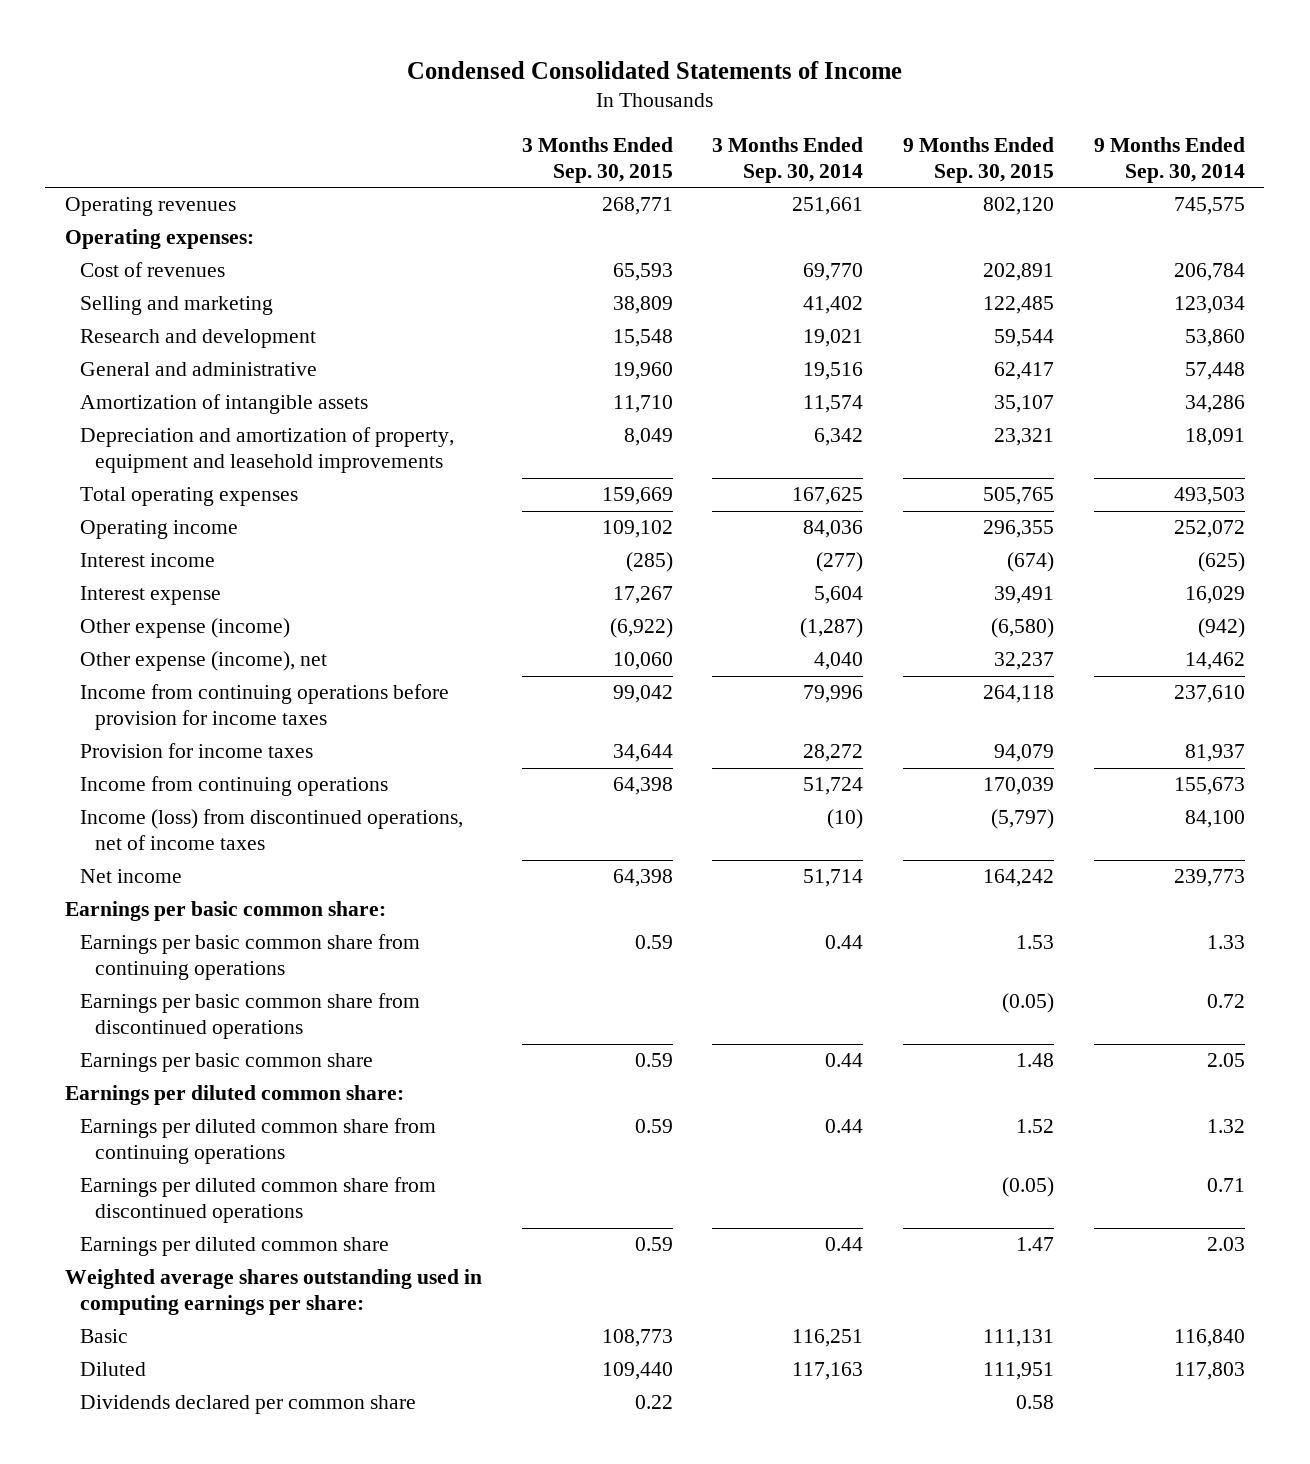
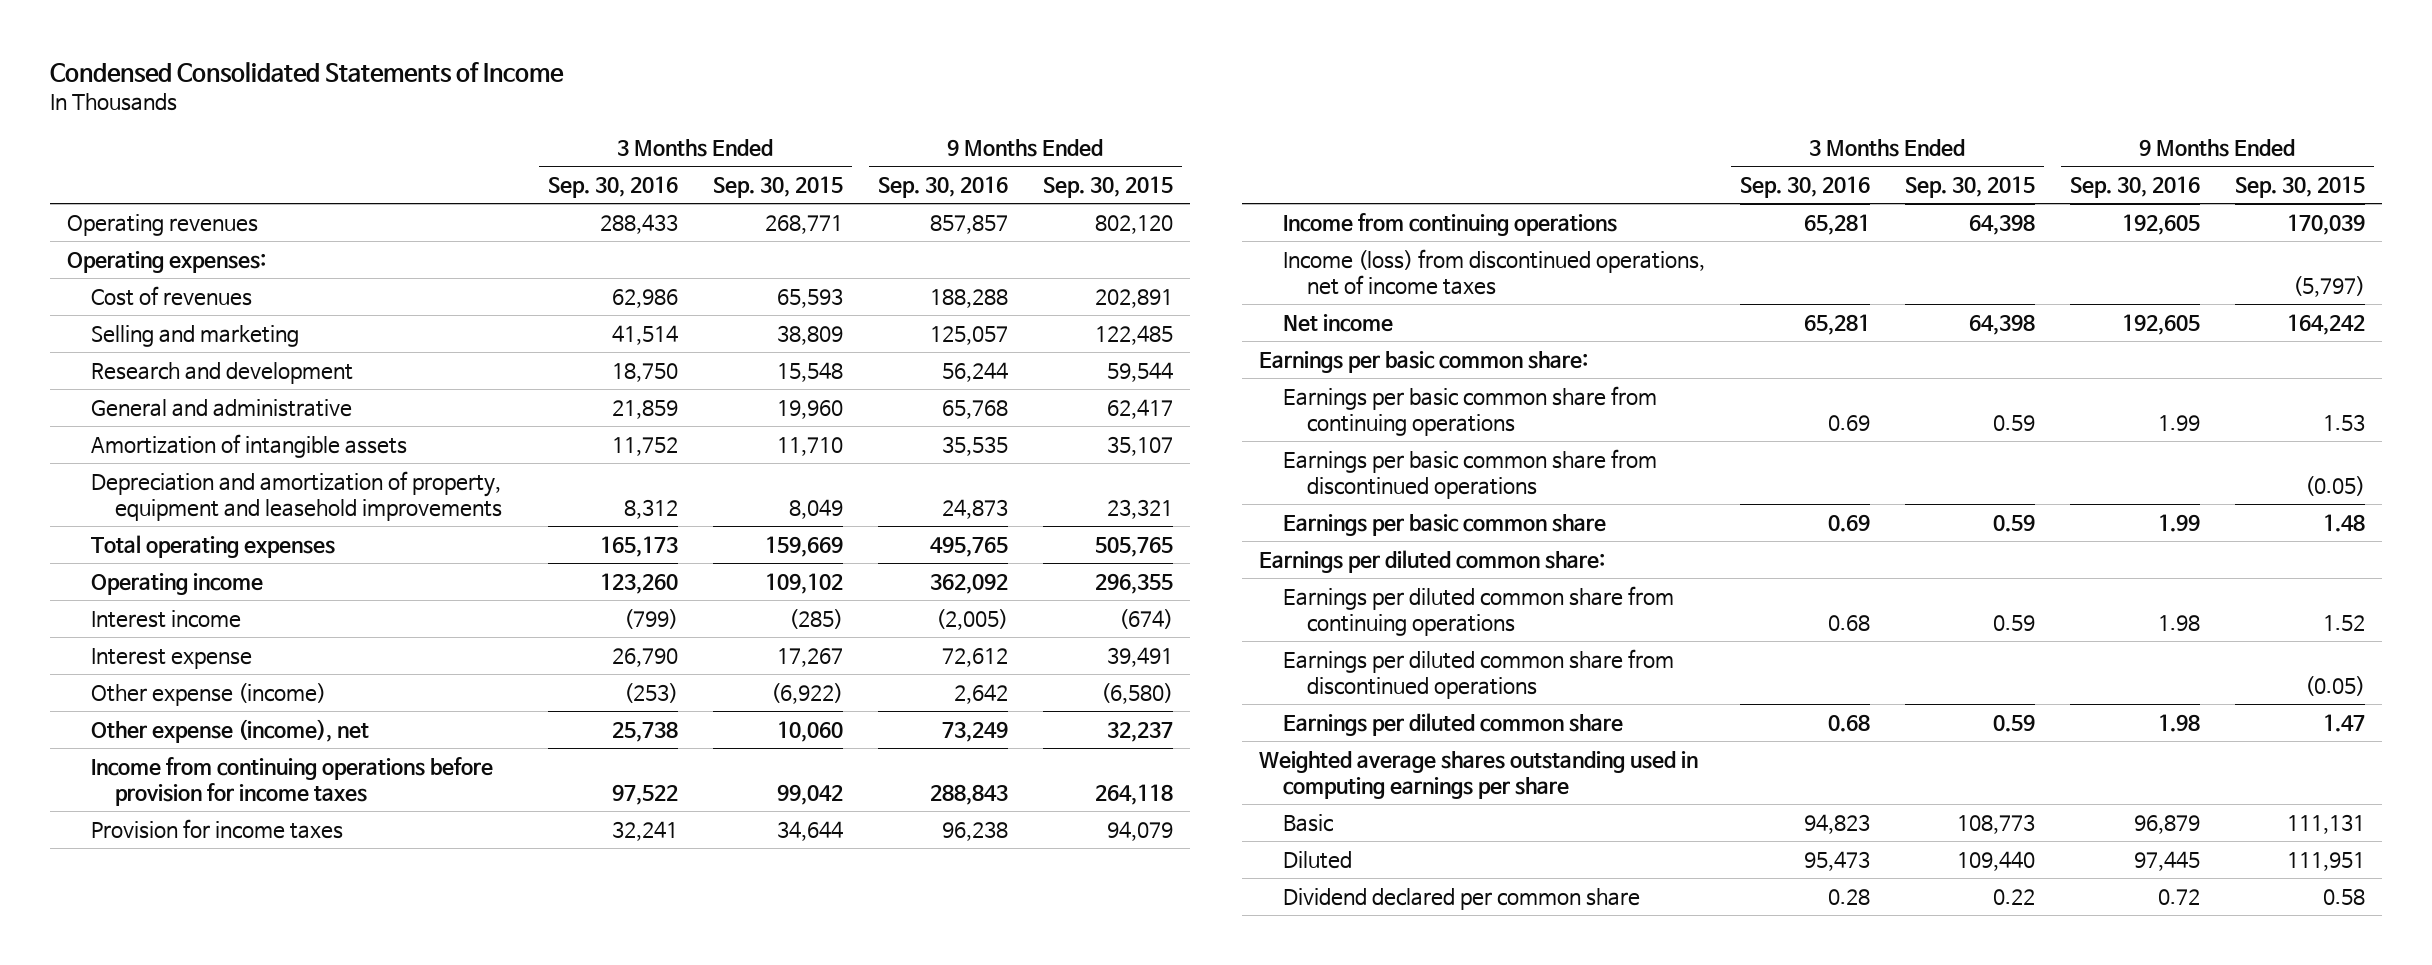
[712,137,864,183] 3 Months Ended Sep. 30, 2014 -> none
[1093,137,1245,183] 9 Months Ended Sep. 30, 2014 -> none
none -> [547,176,678,199] Sep. 30, 2016
none -> [877,176,1008,199] Sep. 30, 2016
[65,1269,483,1316] Weighted average shares outstanding used in computing earnings per share: -> [1259,750,1699,800] Weighted average shares outstanding used in computing earnings per share
[80,1395,417,1415] Dividends declared per common share -> [1282,887,1640,910] Dividend declared per common share

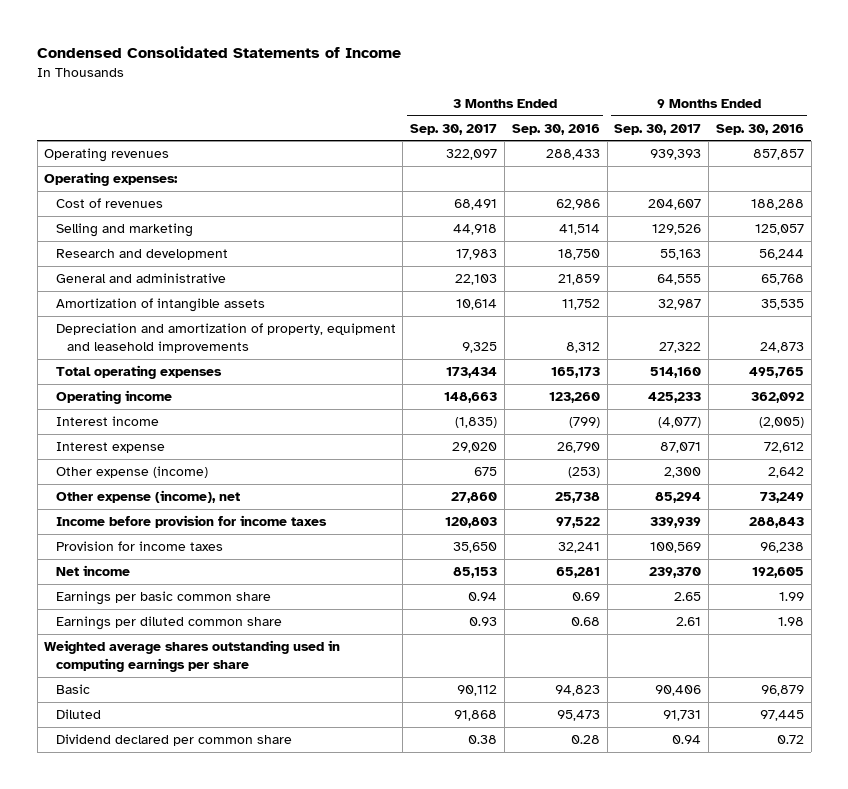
[712,176,843,199] Sep. 30, 2015 -> none
[1042,176,1173,199] Sep. 30, 2015 -> none
none -> [410,123,498,135] Sep. 30, 2017
none -> [614,123,702,135] Sep. 30, 2017
[90,756,493,807] Income from continuing operations before provision for income taxes -> [55,515,327,529] Income before provision for income taxes
[1282,212,1617,236] Income from continuing operations -> none
[1282,248,1705,296] Income (loss) from discontinued operations, net of income taxes -> none
[1259,350,1589,373] Earnings per basic common share: -> none
[1282,385,1657,437] Earnings per basic common share from continuing operations -> none
[1282,448,1657,500] Earnings per basic common share from discontinued operations -> none
[1259,549,1606,573] Earnings per diluted common share: -> none
[1282,585,1674,637] Earnings per diluted common share from continuing operations -> none
[1282,648,1674,700] Earnings per diluted common share from discontinued operations -> none

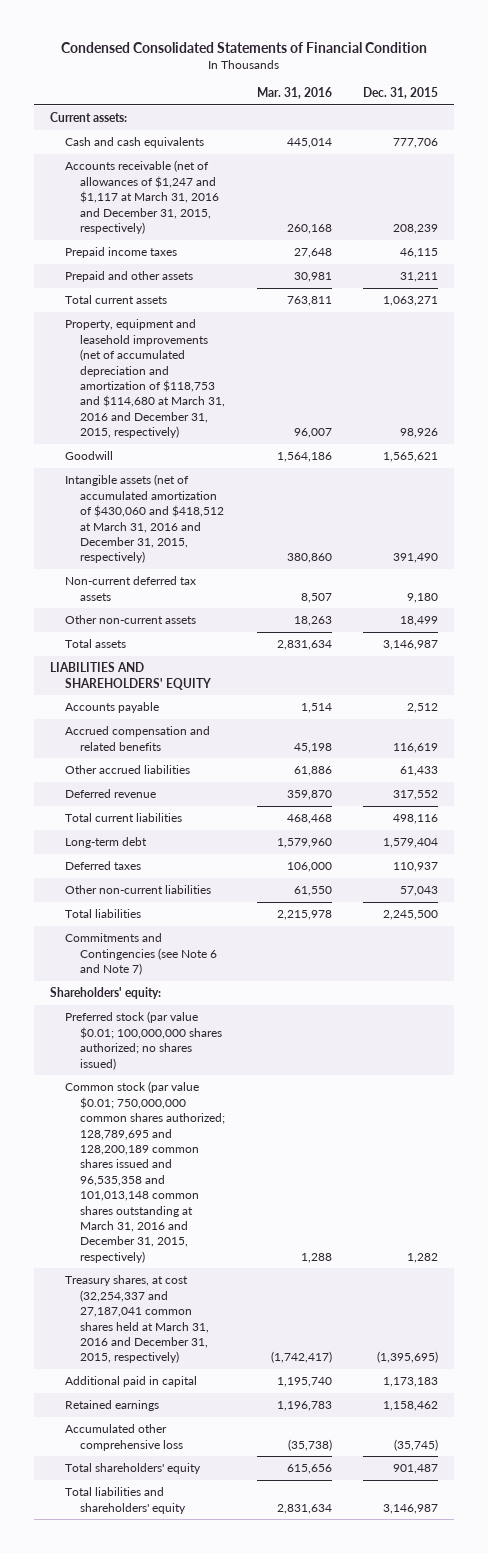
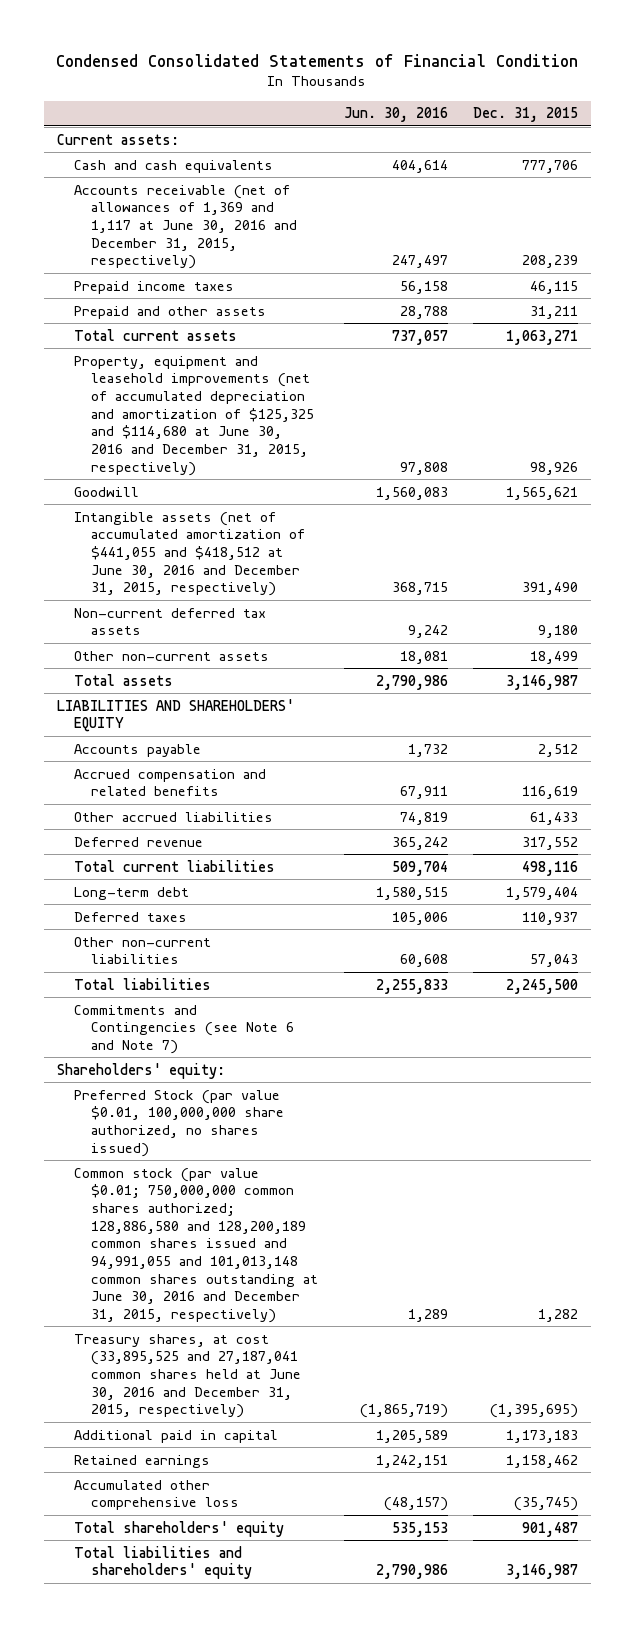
[256,87,332,100] Mar. 31, 2016 -> none
none -> [343,107,448,123] Jun. 30, 2016
[64,160,220,234] Accounts receivable (net of allowances of $1,247 and $1,117 at March 31, 2016 and December 31, 2015, respectively) -> [73,184,298,270] Accounts receivable (net of allowances of 1,369 and 1,117 at June 30, 2016 and December 31, 2015, respectively)
[64,319,226,439] Property, equipment and leasehold improvements (net of accumulated depreciation and amortization of $118,753 and $114,680 at March 31, 2016 and December 31, 2015, respectively) -> [73,355,315,476] Property, equipment and leasehold improvements (net of accumulated depreciation and amortization of $125,325 and $114,680 at June 30, 2016 and December 31, 2015, respectively)
[64,474,225,564] Intangible assets (net of accumulated amortization of $430,060 and $418,512 at March 31, 2016 and December 31, 2015, respectively) -> [73,511,306,597] Intangible assets (net of accumulated amortization of $441,055 and $418,512 at June 30, 2016 and December 31, 2015, respectively)
[64,1011,223,1070] Preferred stock (par value $0.01; 100,000,000 shares authorized; no shares issued) -> [73,1089,285,1157] Preferred Stock (par value $0.01, 100,000,000 share authorized, no shares issued)
[64,1081,226,1263] Common stock (par value $0.01; 750,000,000 common shares authorized; 128,789,695 and 128,200,189 common shares issued and 96,535,358 and 101,013,148 common shares outstanding at March 31, 2016 and December 31, 2015, respectively) -> [73,1167,319,1323] Common stock (par value $0.01; 750,000,000 common shares authorized; 128,886,580 and 128,200,189 common shares issued and 94,991,055 and 101,013,148 common shares outstanding at June 30, 2016 and December 31, 2015, respectively)
[64,1275,210,1364] Treasury shares, at cost (32,254,337 and 27,187,041 common shares held at March 31, 2016 and December 31, 2015, respectively) -> [73,1333,302,1419] Treasury shares, at cost (33,895,525 and 27,187,041 common shares held at June 30, 2016 and December 31, 2015, respectively)

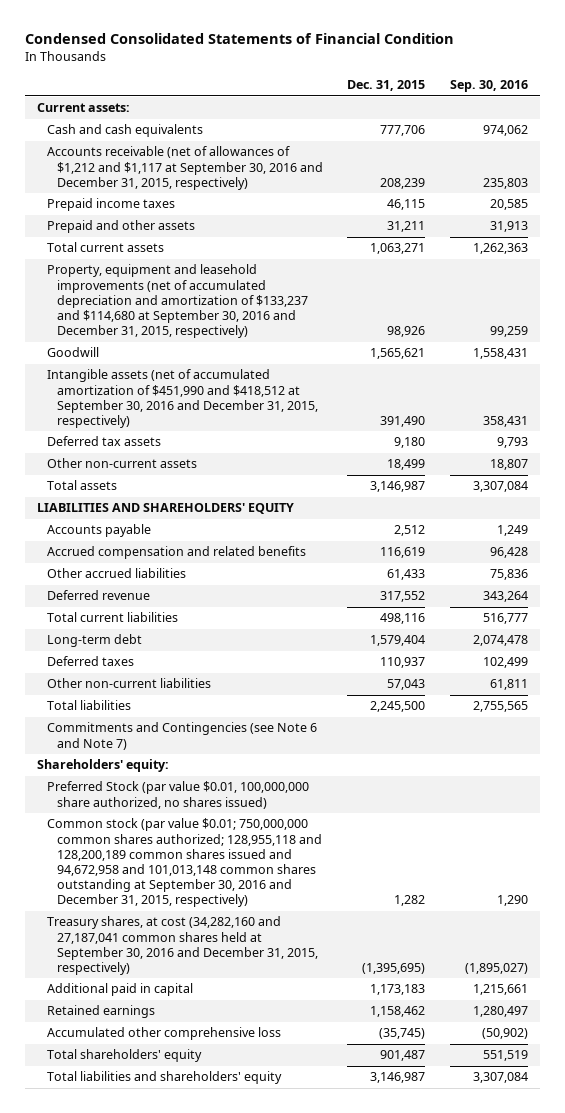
[343,107,448,123] Jun. 30, 2016 -> none
none -> [449,80,528,93] Sep. 30, 2016
[73,184,298,270] Accounts receivable (net of allowances of 1,369 and 1,117 at June 30, 2016 and December 31, 2015, respectively) -> [47,146,324,190] Accounts receivable (net of allowances of $1,212 and $1,117 at September 30, 2016 and December 31, 2015, respectively)
[73,355,315,476] Property, equipment and leasehold improvements (net of accumulated depreciation and amortization of $125,325 and $114,680 at June 30, 2016 and December 31, 2015, respectively) -> [47,264,309,339] Property, equipment and leasehold improvements (net of accumulated depreciation and amortization of $133,237 and $114,680 at September 30, 2016 and December 31, 2015, respectively)
[73,511,306,597] Intangible assets (net of accumulated amortization of $441,055 and $418,512 at June 30, 2016 and December 31, 2015, respectively) -> [47,369,319,429] Intangible assets (net of accumulated amortization of $451,990 and $418,512 at September 30, 2016 and December 31, 2015, respectively)
[73,607,266,636] Non-current deferred tax assets -> [47,436,162,447] Deferred tax assets
[73,1167,319,1323] Common stock (par value $0.01; 750,000,000 common shares authorized; 128,886,580 and 128,200,189 common shares issued and 94,991,055 and 101,013,148 common shares outstanding at June 30, 2016 and December 31, 2015, respectively) -> [47,818,323,908] Common stock (par value $0.01; 750,000,000 common shares authorized; 128,955,118 and 128,200,189 common shares issued and 94,672,958 and 101,013,148 common shares outstanding at September 30, 2016 and December 31, 2015, respectively)
[73,1333,302,1419] Treasury shares, at cost (33,895,525 and 27,187,041 common shares held at June 30, 2016 and December 31, 2015, respectively) -> [47,916,319,976] Treasury shares, at cost (34,282,160 and 27,187,041 common shares held at September 30, 2016 and December 31, 2015, respectively)

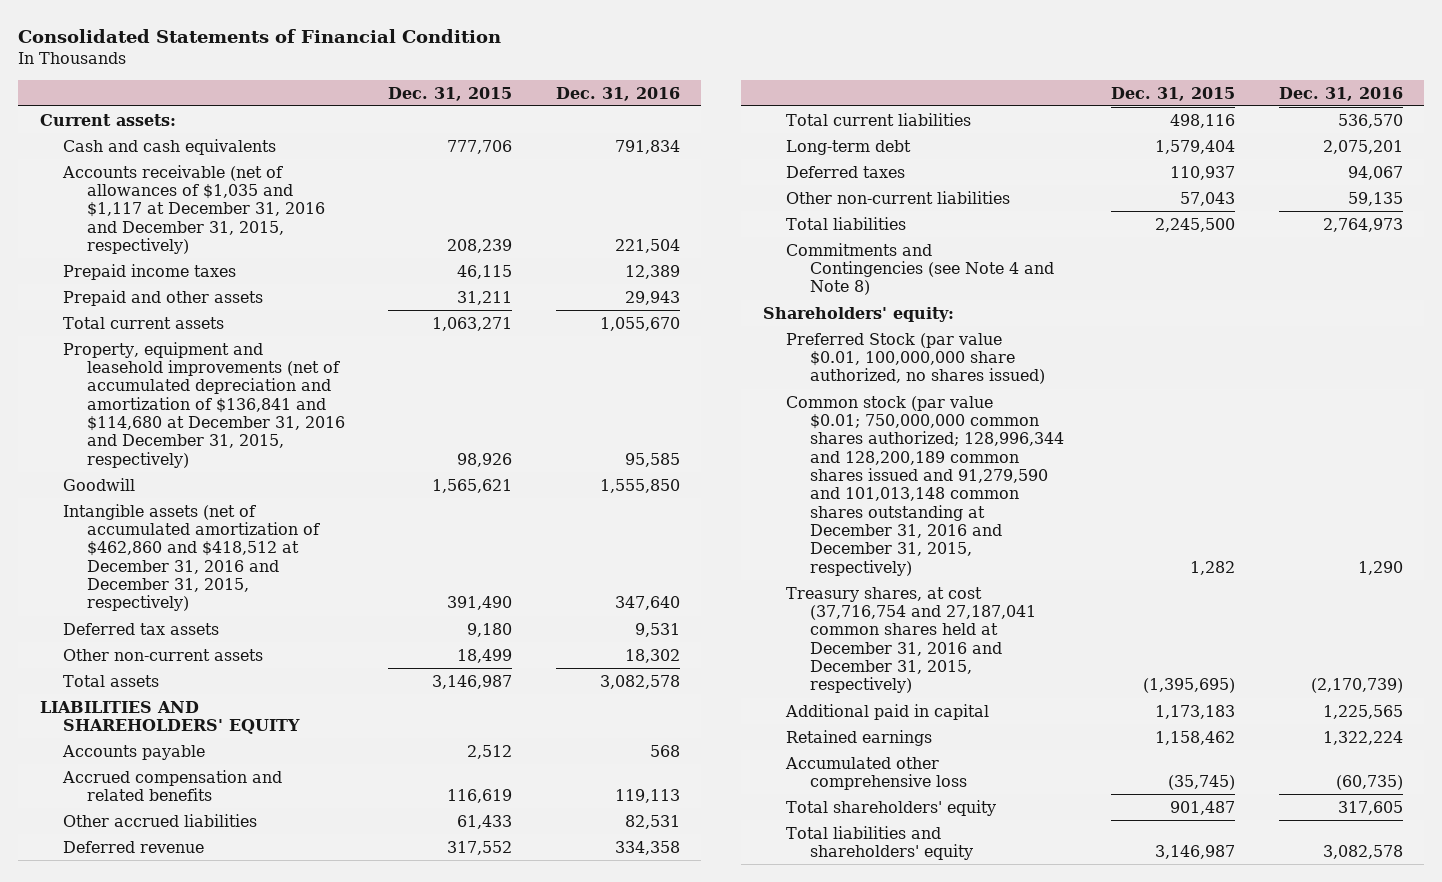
[24,33,454,45] Condensed Consolidated Statements of Financial Condition -> [18,28,502,43] Consolidated Statements of Financial Condition
[449,80,528,93] Sep. 30, 2016 -> none
none -> [555,86,680,101] Dec. 31, 2016
[47,146,324,190] Accounts receivable (net of allowances of $1,212 and $1,117 at September 30, 2016 and December 31, 2015, respectively) -> [62,164,326,255] Accounts receivable (net of allowances of $1,035 and $1,117 at December 31, 2016 and December 31, 2015, respectively)
[47,264,309,339] Property, equipment and leasehold improvements (net of accumulated depreciation and amortization of $133,237 and $114,680 at September 30, 2016 and December 31, 2015, respectively) -> [63,341,346,468] Property, equipment and leasehold improvements (net of accumulated depreciation and amortization of $136,841 and $114,680 at December 31, 2016 and December 31, 2015, respectively)
[47,369,319,429] Intangible assets (net of accumulated amortization of $451,990 and $418,512 at September 30, 2016 and December 31, 2015, respectively) -> [63,503,321,612] Intangible assets (net of accumulated amortization of $462,860 and $418,512 at December 31, 2016 and December 31, 2015, respectively)
[47,722,318,750] Commitments and Contingencies (see Note 6 and Note 7) -> [786,242,1055,296] Commitments and Contingencies (see Note 4 and Note 8)
[47,818,323,908] Common stock (par value $0.01; 750,000,000 common shares authorized; 128,955,118 and 128,200,189 common shares issued and 94,672,958 and 101,013,148 common shares outstanding at September 30, 2016 and December 31, 2015, respectively) -> [786,395,1065,576] Common stock (par value $0.01; 750,000,000 common shares authorized; 128,996,344 and 128,200,189 common shares issued and 91,279,590 and 101,013,148 common shares outstanding at December 31, 2016 and December 31, 2015, respectively)
[47,916,319,976] Treasury shares, at cost (34,282,160 and 27,187,041 common shares held at September 30, 2016 and December 31, 2015, respectively) -> [786,586,1037,694] Treasury shares, at cost (37,716,754 and 27,187,041 common shares held at December 31, 2016 and December 31, 2015, respectively)

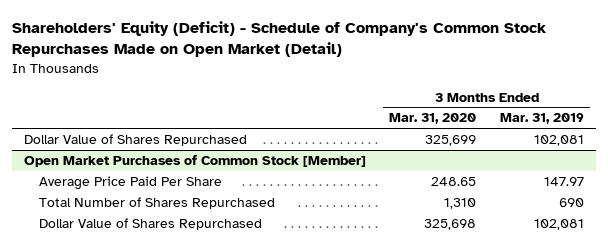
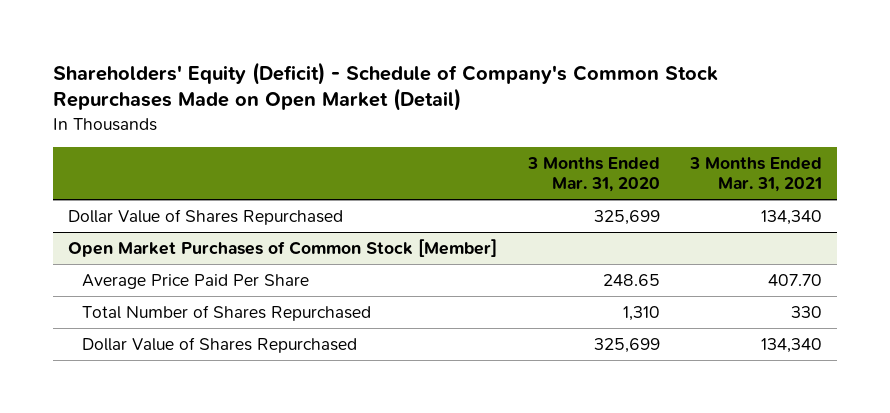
[500,113,585,125] Mar. 31, 2019 -> none
none -> [689,156,823,193] 3 Months Ended Mar. 31, 2021
[424,218,477,230] 325,698 -> [593,337,660,353] 325,699

